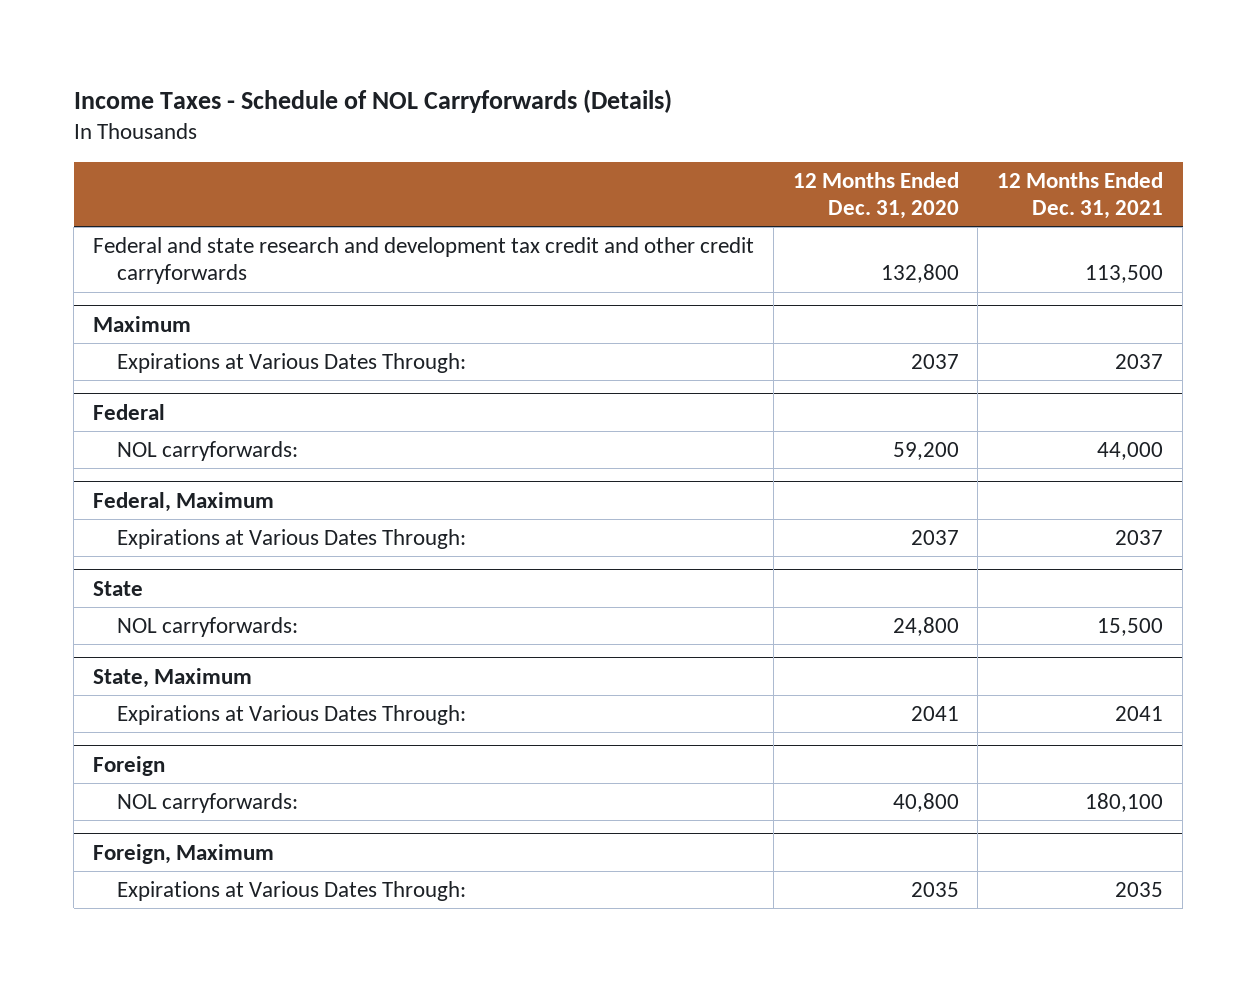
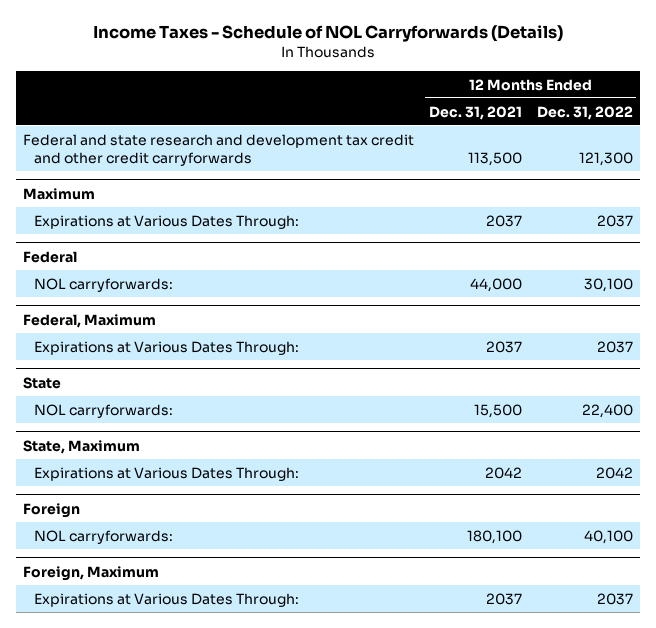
[792,171,959,220] 12 Months Ended Dec. 31, 2020 -> none
none -> [536,105,633,120] Dec. 31, 2022
[1115,705,1164,721] 2041 -> [484,466,522,479] 2042
[1115,881,1164,897] 2035 -> [485,592,522,605] 2037

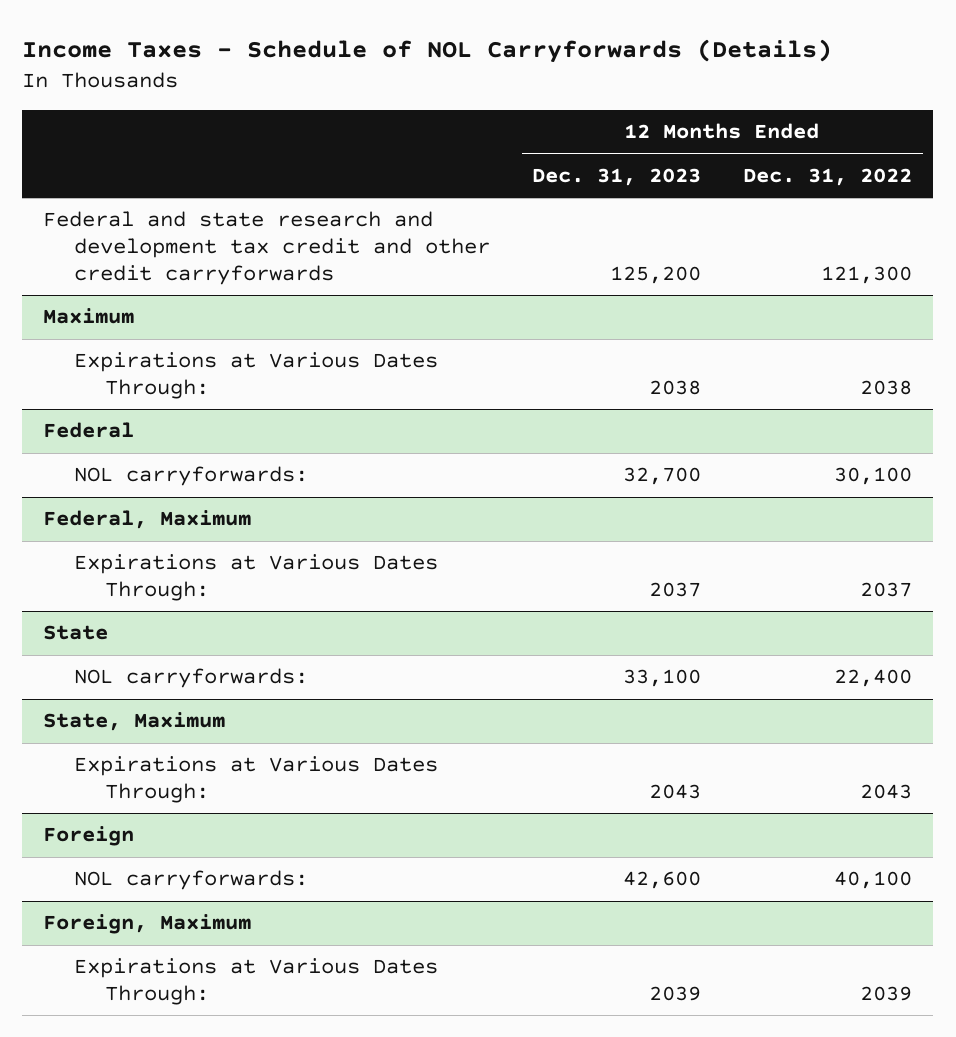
[428,105,522,120] Dec. 31, 2021 -> none
none -> [532,168,702,187] Dec. 31, 2023
[596,214,633,227] 2037 -> [860,380,913,396] 2038
[595,466,633,479] 2042 -> [860,784,913,800] 2043
[596,592,633,605] 2037 -> [860,986,913,1002] 2039

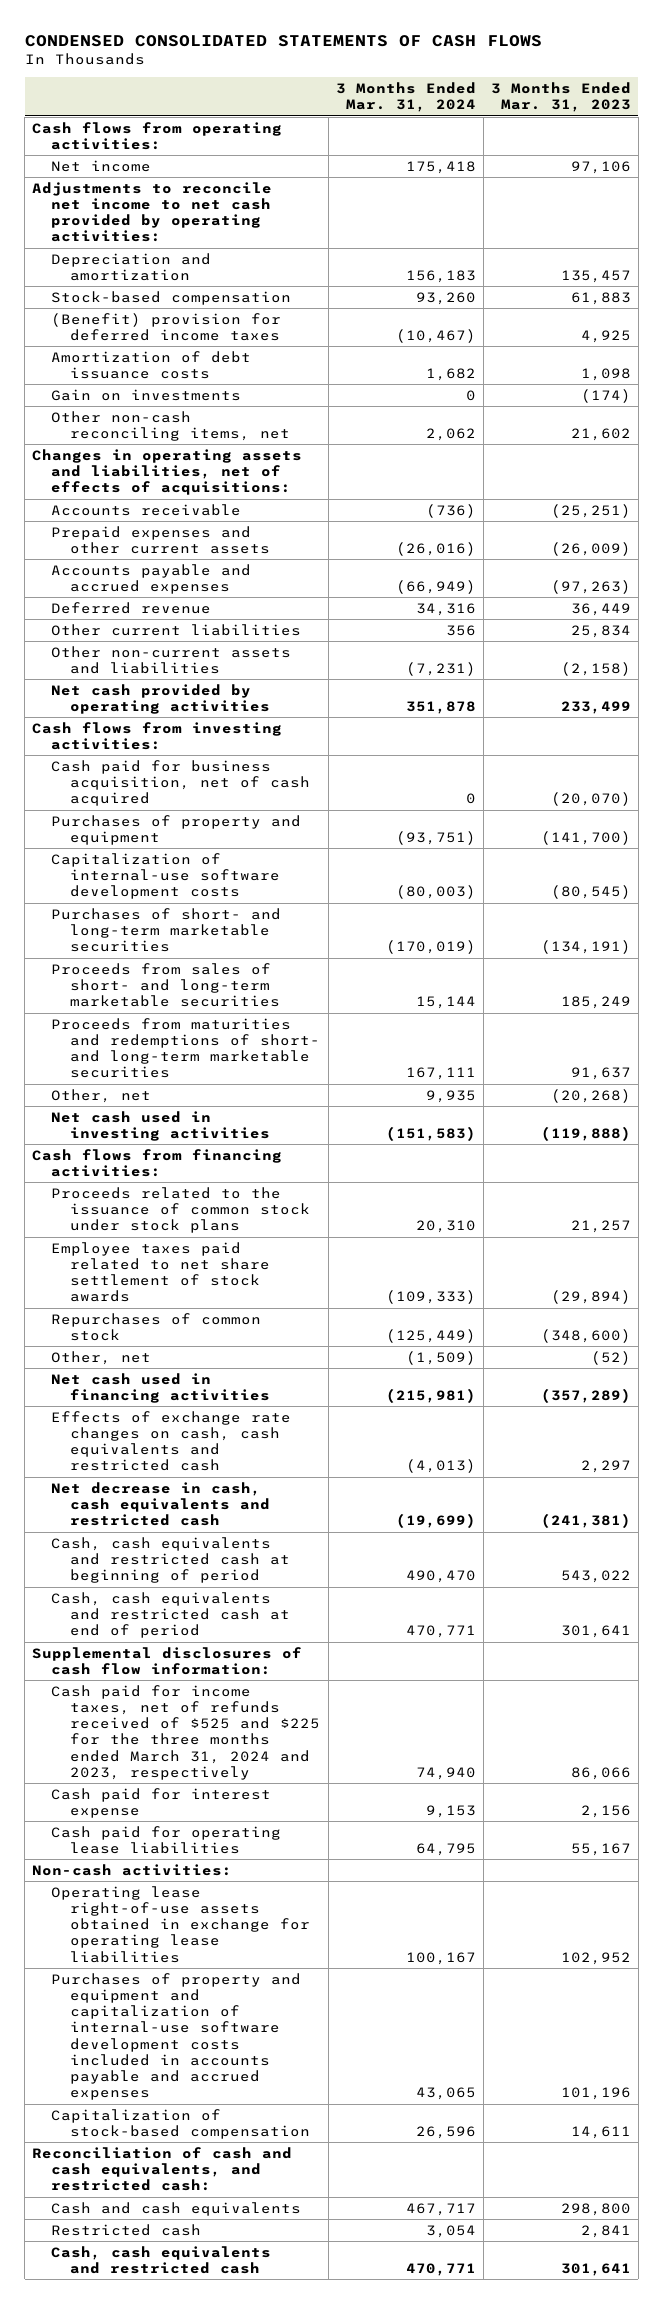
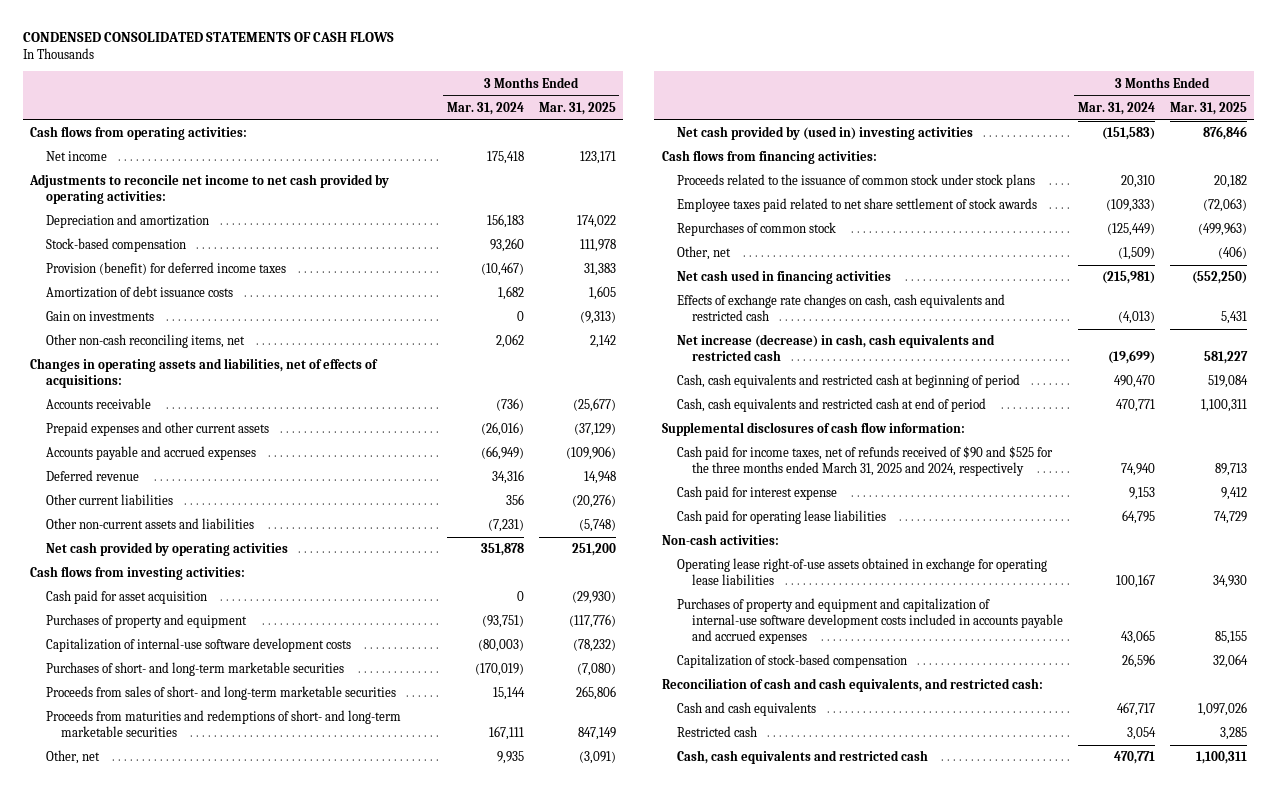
[490,82,631,113] 3 Months Ended Mar. 31, 2023 -> none
none -> [538,101,616,115] Mar. 31, 2025
[51,312,282,342] (Benefit) provision for deferred income taxes -> [45,262,286,276] Provision (benefit) for deferred income taxes
[51,759,311,807] Cash paid for business acquisition, net of cash acquired -> none
none -> [45,590,207,605] Cash paid for asset acquisition
[51,1110,271,1142] Net cash used in investing activities -> [676,126,973,141] Net cash provided by (used in) investing activities
[51,1481,271,1527] Net decrease in cash, cash equivalents and restricted cash -> [676,334,995,362] Net increase (decrease) in cash, cash equivalents and restricted cash
[51,1684,321,1780] Cash paid for income taxes, net of refunds received of $525 and $225 for the three months ended March 31, 2024 and 2023, respectively -> [676,446,1053,477] Cash paid for income taxes, net of refunds received of $90 and $525 for the three months ended March 31, 2025 and 2024, respectively

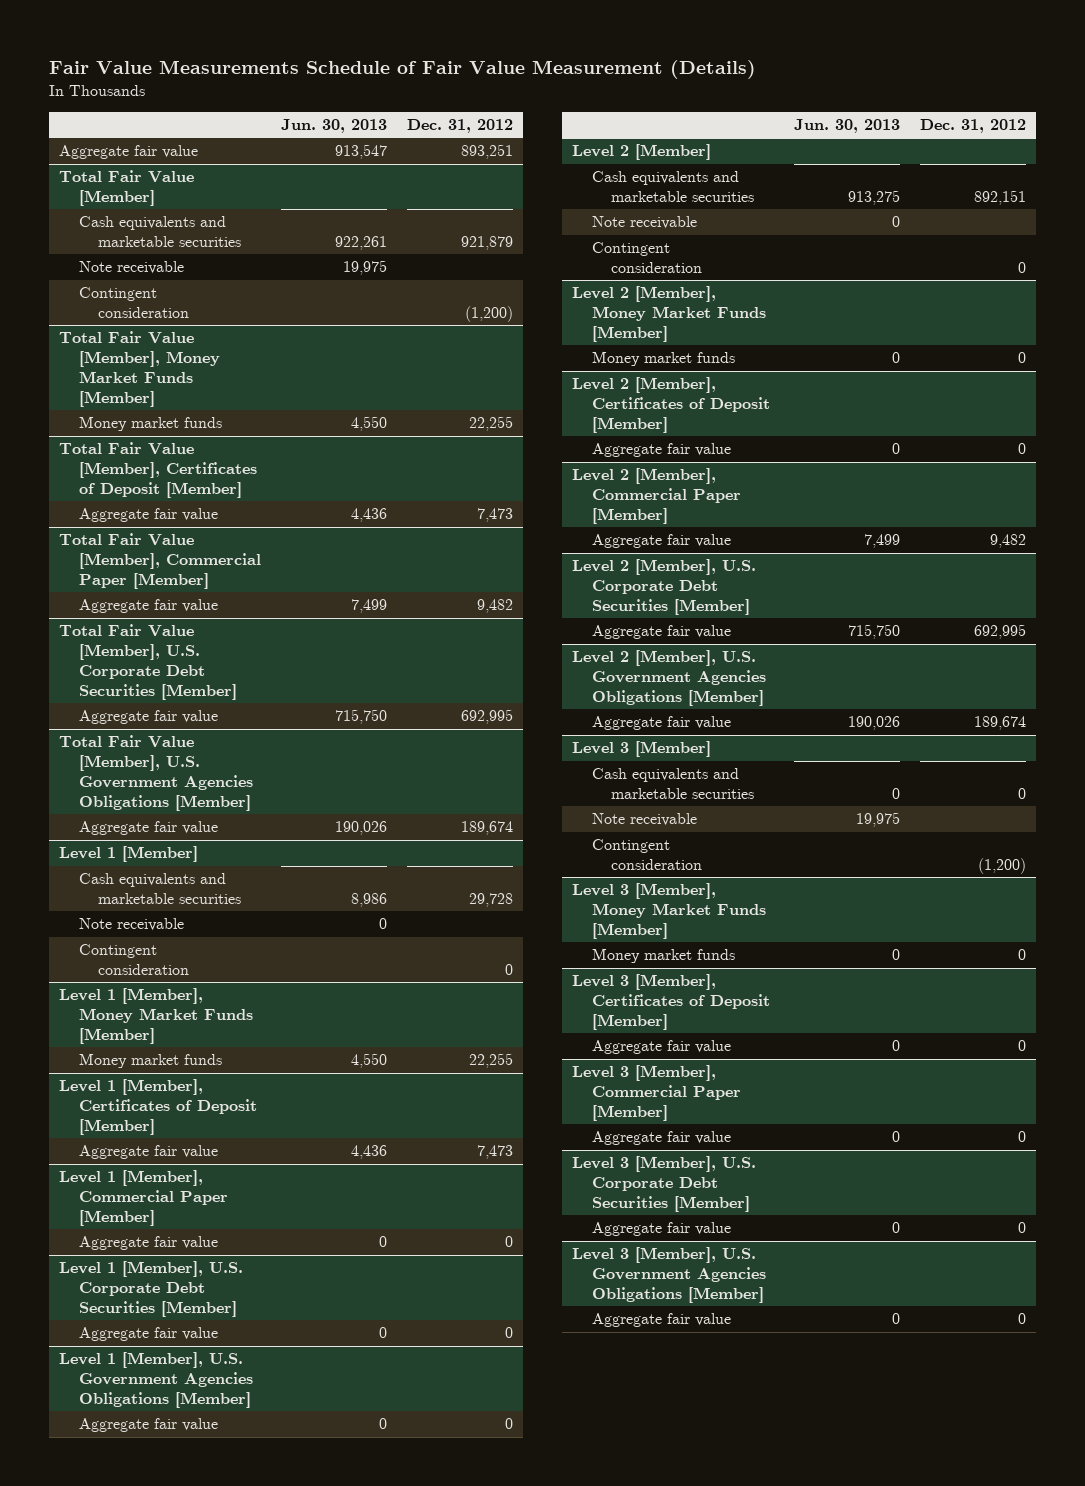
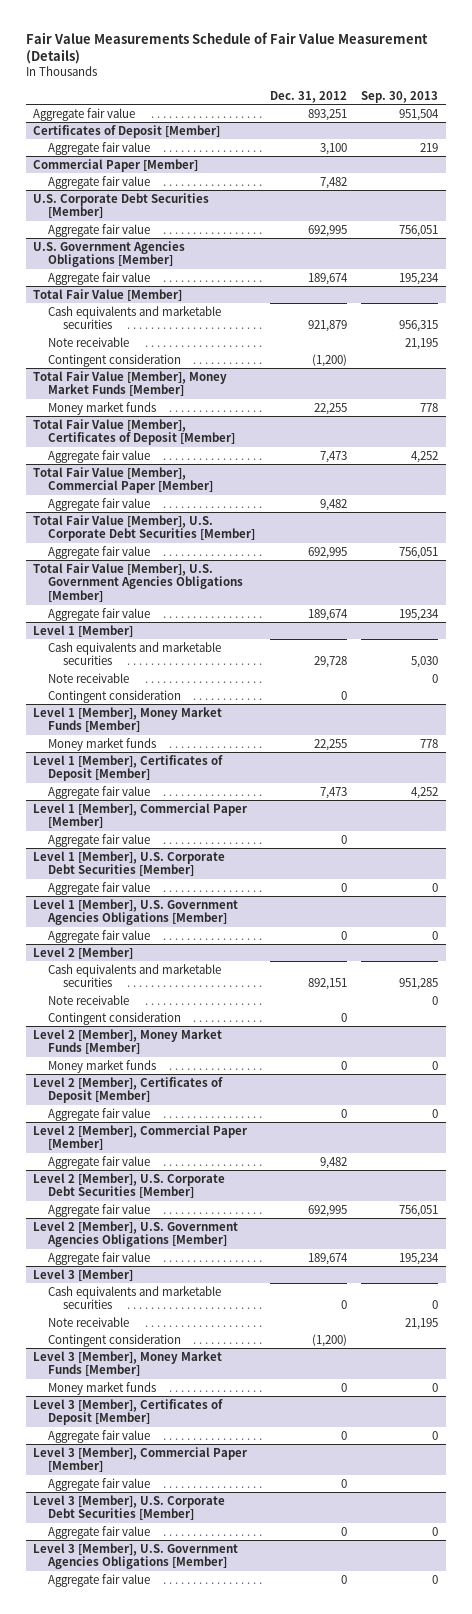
[280,118,387,133] Jun. 30, 2013 -> none
none -> [361,91,439,104] Sep. 30, 2013
none -> [33,124,221,138] Certificates of Deposit [Member]
none -> [48,141,151,155] Aggregate fair value
none -> [33,158,199,172] Commercial Paper [Member]
none -> [48,175,151,189] Aggregate fair value
none -> [33,192,210,219] U.S. Corporate Debt Securities [Member]
none -> [48,223,151,237] Aggregate fair value
none -> [33,240,186,268] U.S. Government Agencies Obligations [Member]
none -> [48,271,151,285] Aggregate fair value

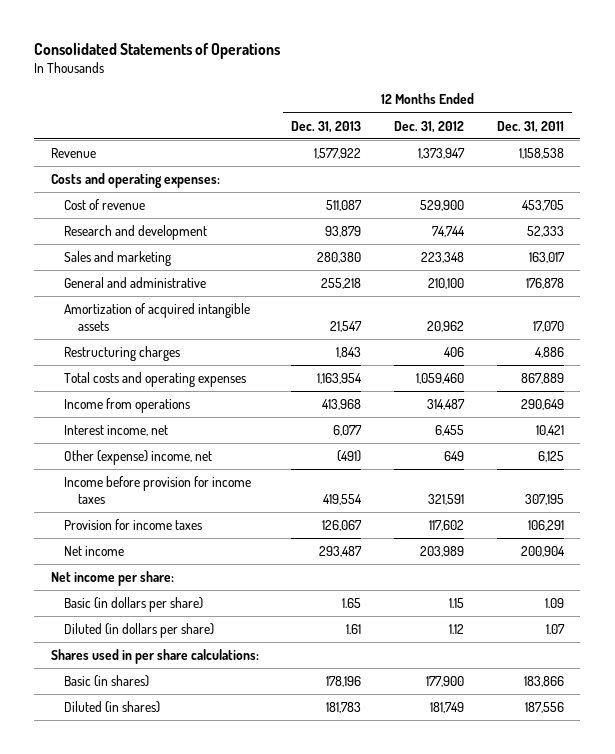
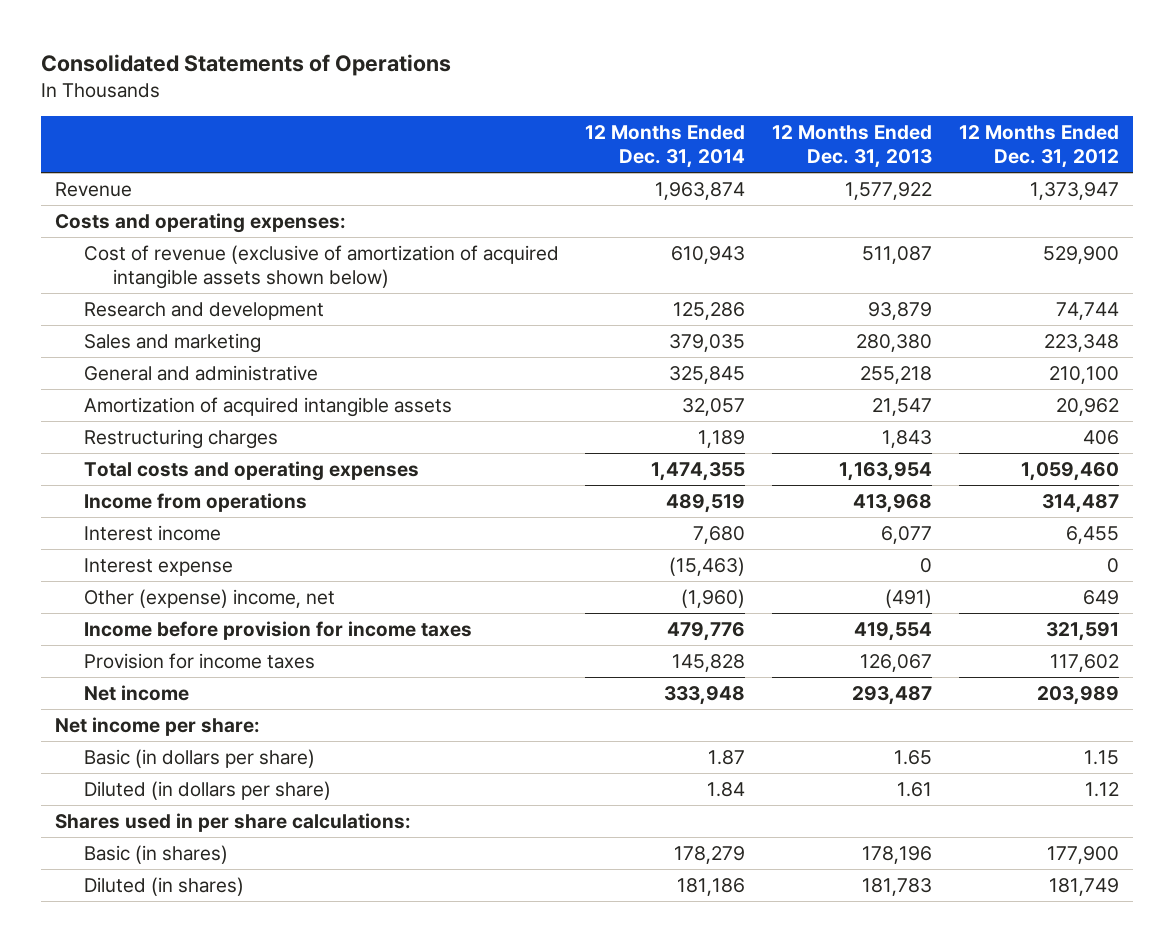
[497,120,565,133] Dec. 31, 2011 -> none
none -> [585,124,746,169] 12 Months Ended Dec. 31, 2014
[64,198,146,210] Cost of revenue -> [83,244,559,290] Cost of revenue (exclusive of amortization of acquired intangible assets shown below)
[64,424,169,436] Interest income, net -> [83,524,221,541] Interest income
none -> [83,557,233,576] Interest expense

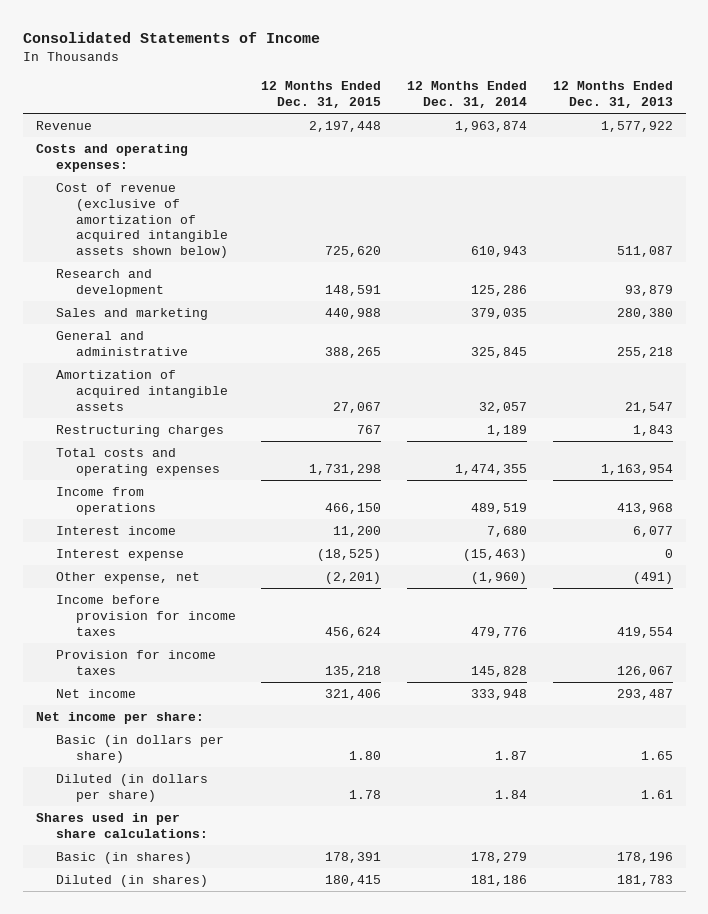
[41,53,452,76] Consolidated Statements of Operations -> [22,32,320,44] Consolidated Statements of Income
[959,124,1120,169] 12 Months Ended Dec. 31, 2012 -> none
none -> [261,81,382,108] 12 Months Ended Dec. 31, 2015
[83,588,335,608] Other (expense) income, net -> [55,571,200,584] Other expense, net

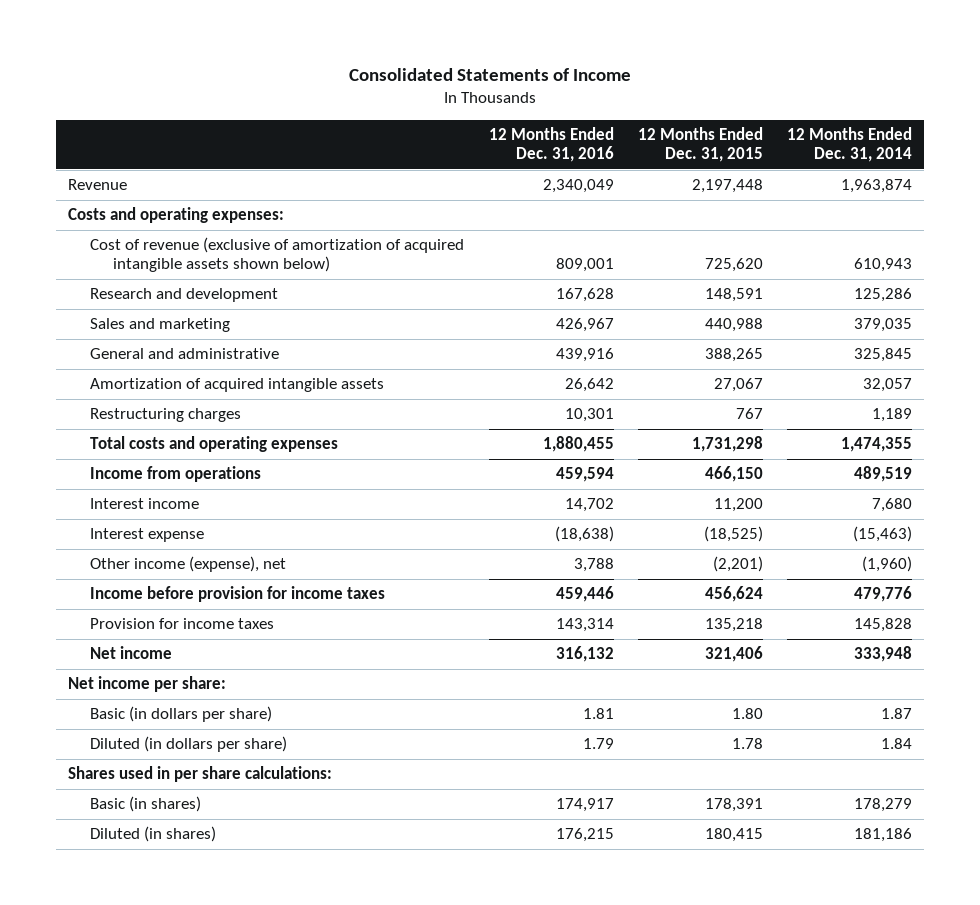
[552,81,673,108] 12 Months Ended Dec. 31, 2013 -> none
none -> [488,126,614,163] 12 Months Ended Dec. 31, 2016
[55,571,200,584] Other expense, net -> [90,556,287,573] Other income (expense), net

